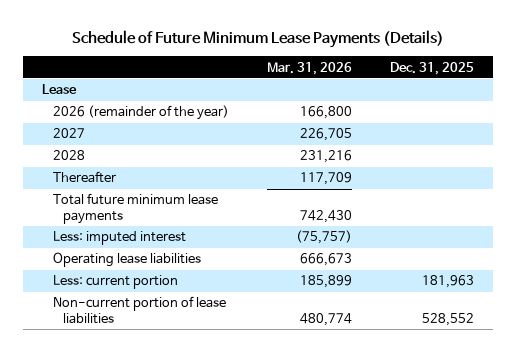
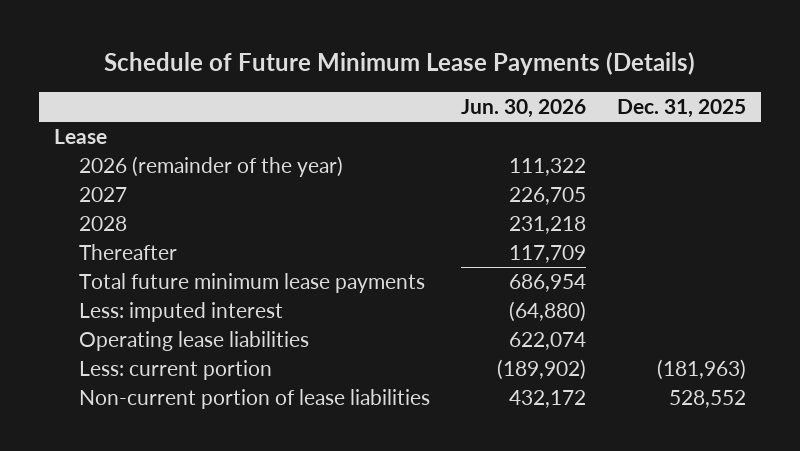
[266,61,352,75] Mar. 31, 2026 -> none
none -> [460,99,586,119] Jun. 30, 2026
[421,275,474,289] 181,963 -> [656,359,746,381] (181,963)

